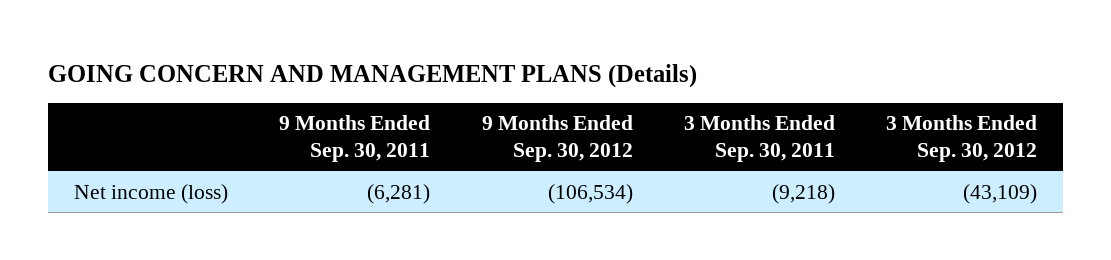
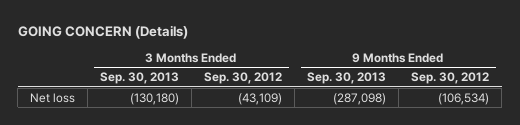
[48,63,698,88] GOING CONCERN AND MANAGEMENT PLANS (Details) -> [17,25,188,40] GOING CONCERN (Details)
[279,115,431,162] 9 Months Ended Sep. 30, 2011 -> none
[684,115,836,162] 3 Months Ended Sep. 30, 2011 -> none
none -> [100,72,180,85] Sep. 30, 2013
none -> [307,72,387,85] Sep. 30, 2013
[74,183,229,204] Net income (loss) -> [30,92,76,103] Net loss

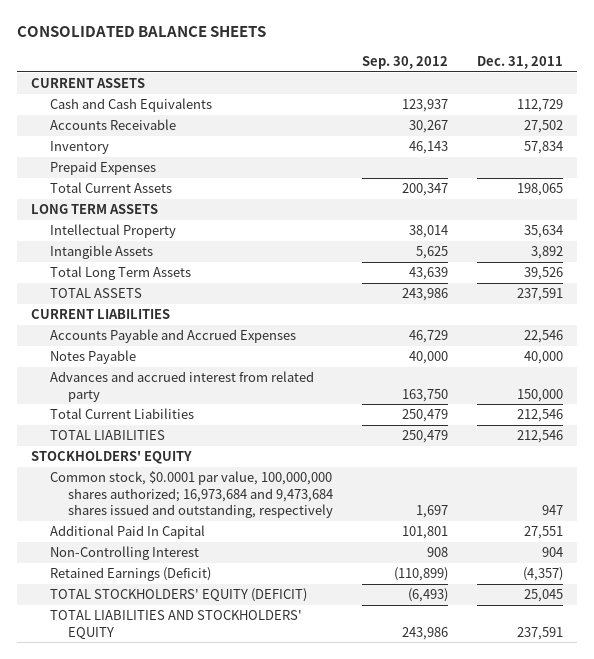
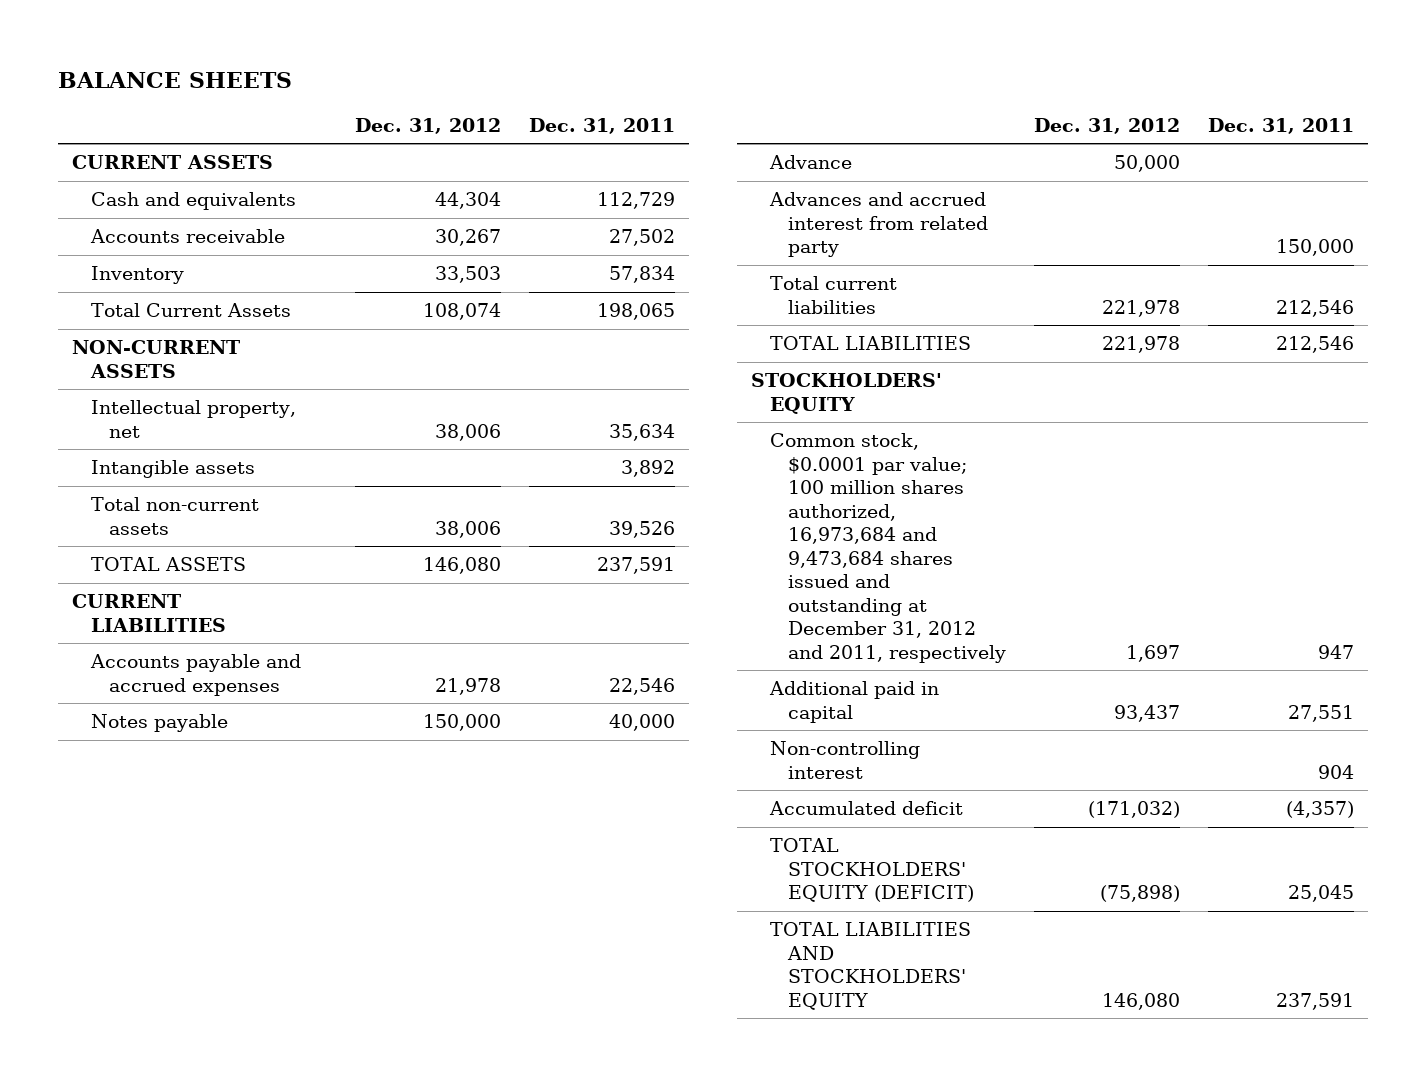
[16,26,266,38] CONSOLIDATED BALANCE SHEETS -> [58,71,293,88] BALANCE SHEETS
[361,56,448,70] Sep. 30, 2012 -> none
none -> [355,118,502,135] Dec. 31, 2012
[49,98,212,113] Cash and Cash Equivalents -> [90,192,296,211] Cash and equivalents
[49,119,176,131] Accounts Receivable -> [89,229,285,244] Accounts receivable
[49,161,156,176] Prepaid Expenses -> none
[31,204,159,215] LONG TERM ASSETS -> [72,340,241,378] NON-CURRENT ASSETS
[49,224,176,239] Intellectual Property -> [90,400,296,438] Intellectual property, net
[49,245,153,260] Intangible Assets -> [90,460,255,479] Intangible assets
[49,266,191,281] Total Long Term Assets -> [90,497,259,535] Total non-current assets
[49,329,296,344] Accounts Payable and Accrued Expenses -> [89,654,301,696] Accounts payable and accrued expenses
[49,350,136,365] Notes Payable -> [90,714,228,733] Notes payable
none -> [768,155,852,170] Advance
[49,408,194,420] Total Current Liabilities -> [769,276,897,314] Total current liabilities
[49,471,334,519] Common stock, $0.0001 par value, 100,000,000 shares authorized; 16,973,684 and 9,473,684 shares issued and outstanding, respectively -> [769,433,1007,663] Common stock, $0.0001 par value; 100 million shares authorized, 16,973,684 and 9,473,684 shares issued and outstanding at December 31, 2012 and 2011, respectively
[49,525,205,540] Additional Paid In Capital -> [768,681,939,723] Additional paid in capital
[49,546,199,561] Non-Controlling Interest -> [769,741,920,779] Non-controlling interest
[49,567,211,582] Retained Earnings (Deficit) -> [768,801,963,816] Accumulated deficit

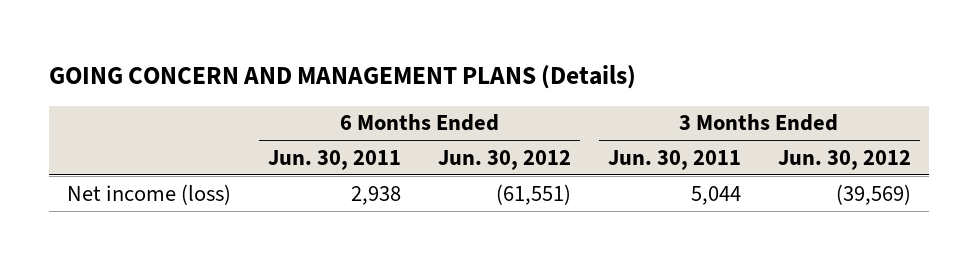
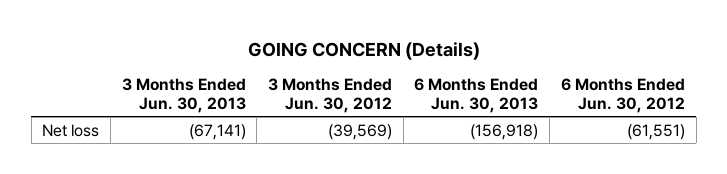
[48,64,636,89] GOING CONCERN AND MANAGEMENT PLANS (Details) -> [247,41,480,60] GOING CONCERN (Details)
[268,149,402,170] Jun. 30, 2011 -> none
[607,149,741,170] Jun. 30, 2011 -> none
none -> [121,78,246,114] 3 Months Ended Jun. 30, 2013
none -> [414,78,539,114] 6 Months Ended Jun. 30, 2013
[67,183,232,205] Net income (loss) -> [42,123,100,137] Net loss

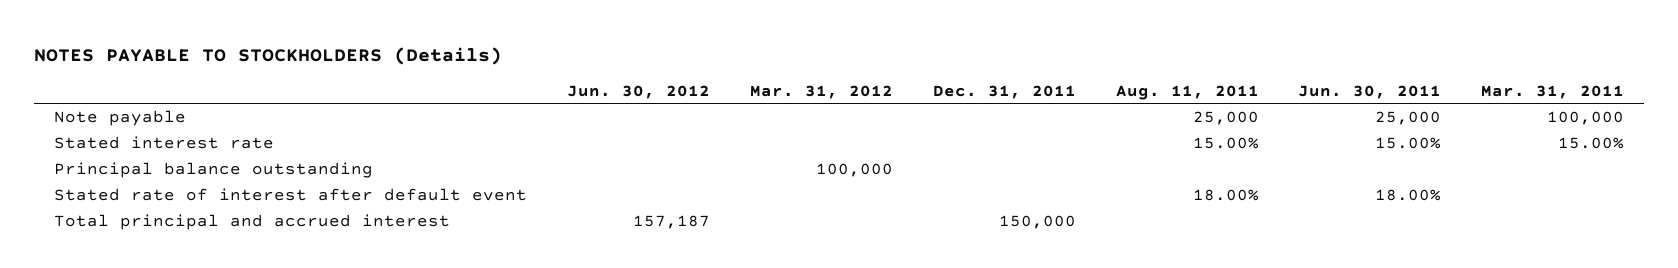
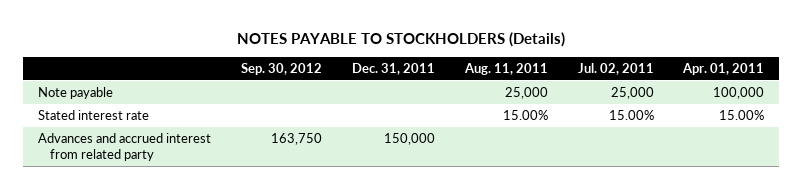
[566,84,710,99] Jun. 30, 2012 -> none
[749,84,893,99] Mar. 31, 2012 -> none
[1298,84,1442,99] Jun. 30, 2011 -> none
[1481,84,1625,99] Mar. 31, 2011 -> none
none -> [241,63,323,76] Sep. 30, 2012
none -> [577,63,654,76] Jul. 02, 2011
none -> [682,63,765,76] Apr. 01, 2011
[53,161,373,178] Principal balance outstanding -> none
[53,187,527,201] Stated rate of interest after default event -> none
[53,213,450,230] Total principal and accrued interest -> [38,133,212,162] Advances and accrued interest from related party

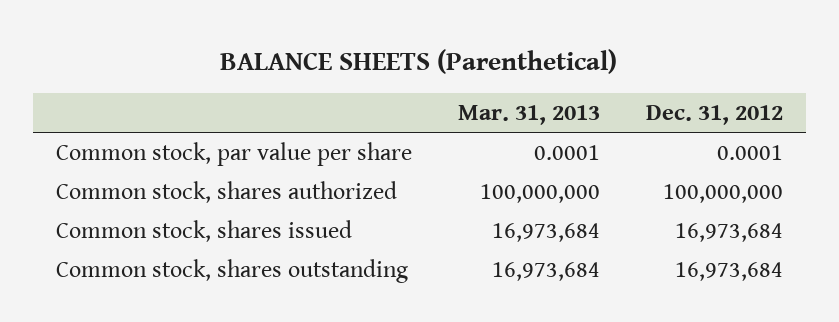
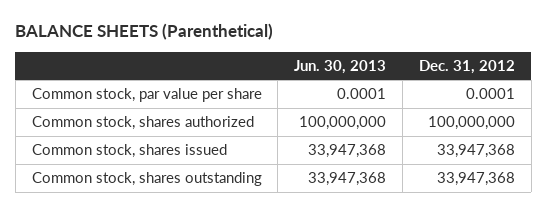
[457,105,600,126] Mar. 31, 2013 -> none
none -> [294,59,387,74] Jun. 30, 2013
[674,222,783,242] 16,973,684 -> [437,144,516,159] 33,947,368
[674,261,783,281] 16,973,684 -> [437,172,516,187] 33,947,368

